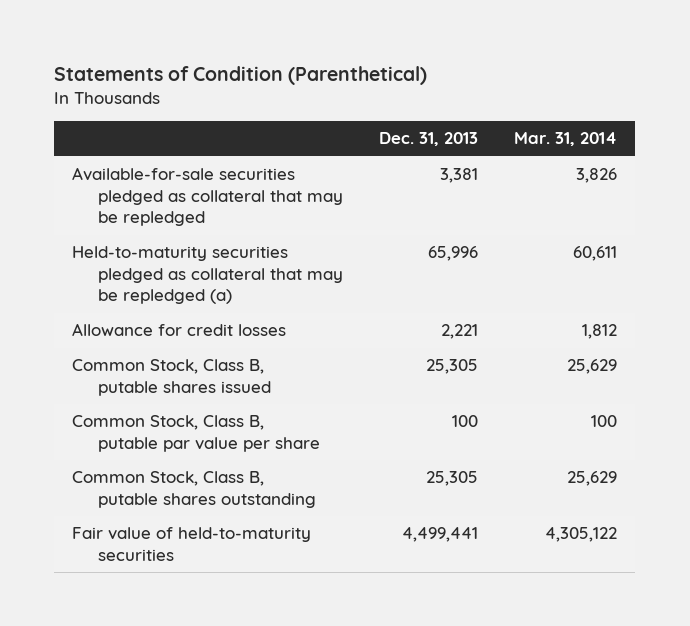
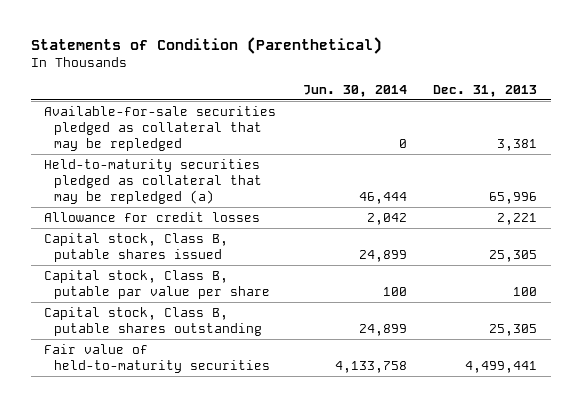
[514,132,618,147] Mar. 31, 2014 -> none
none -> [302,84,407,97] Jun. 30, 2014
[72,359,272,396] Common Stock, Class B, putable shares issued -> [44,232,229,262] Capital stock, Class B, putable shares issued
[72,415,321,452] Common Stock, Class B, putable par value per share -> [44,269,271,299] Capital stock, Class B, putable par value per share
[72,471,317,508] Common Stock, Class B, putable shares outstanding -> [44,306,263,336] Capital stock, Class B, putable shares outstanding

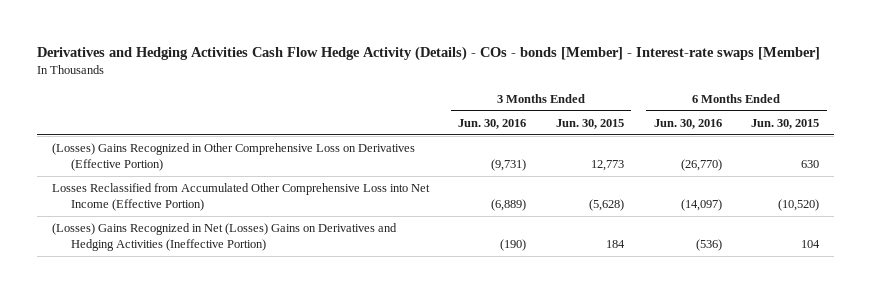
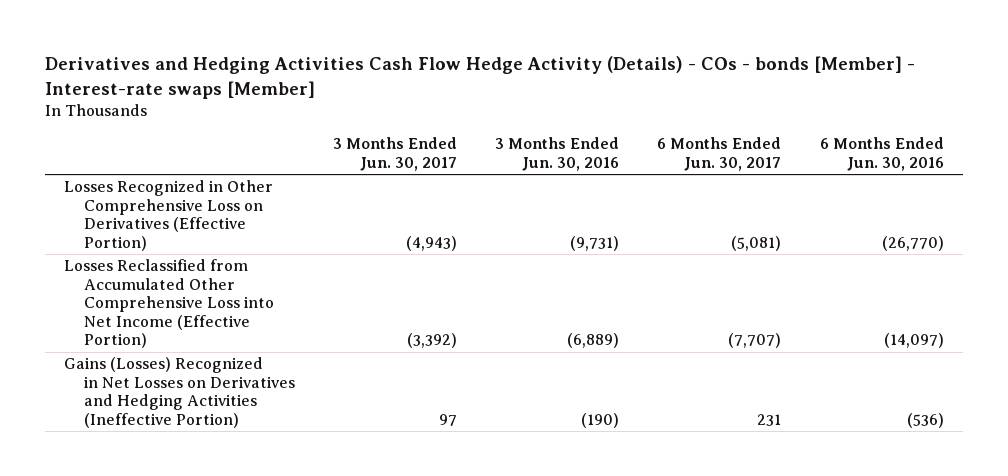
[556,118,625,129] Jun. 30, 2015 -> none
[751,118,820,129] Jun. 30, 2015 -> none
none -> [332,137,457,171] 3 Months Ended Jun. 30, 2017
none -> [657,137,782,171] 6 Months Ended Jun. 30, 2017
[51,143,415,172] (Losses) Gains Recognized in Other Comprehensive Loss on Derivatives (Effective Portion) -> [64,180,274,251] Losses Recognized in Other Comprehensive Loss on Derivatives (Effective Portion)
[51,223,397,252] (Losses) Gains Recognized in Net (Losses) Gains on Derivatives and Hedging Activities (Ineffective Portion) -> [64,357,295,428] Gains (Losses) Recognized in Net Losses on Derivatives and Hedging Activities (Ineffective Portion)

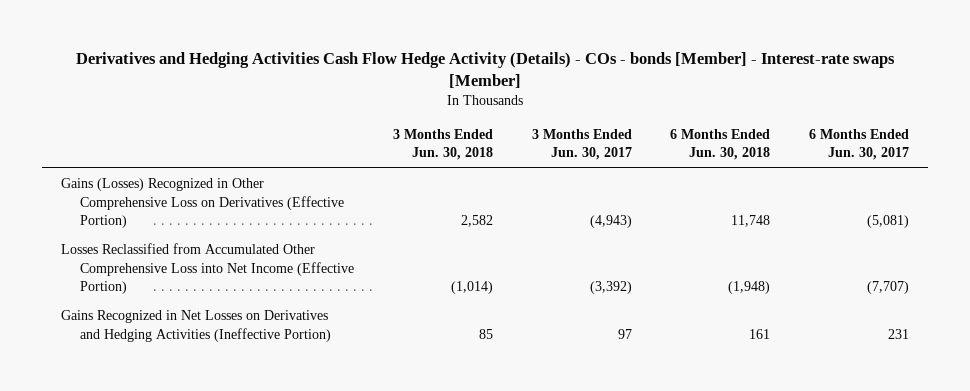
[495,137,620,171] 3 Months Ended Jun. 30, 2016 -> none
[819,137,944,171] 6 Months Ended Jun. 30, 2016 -> none
none -> [392,129,493,161] 3 Months Ended Jun. 30, 2018
none -> [670,129,771,161] 6 Months Ended Jun. 30, 2018
[64,180,274,251] Losses Recognized in Other Comprehensive Loss on Derivatives (Effective Portion) -> [61,178,345,229] Gains (Losses) Recognized in Other Comprehensive Loss on Derivatives (Effective Portion)
[64,357,295,428] Gains (Losses) Recognized in Net Losses on Derivatives and Hedging Activities (Ineffective Portion) -> [61,310,332,342] Gains Recognized in Net Losses on Derivatives and Hedging Activities (Ineffective Portion)

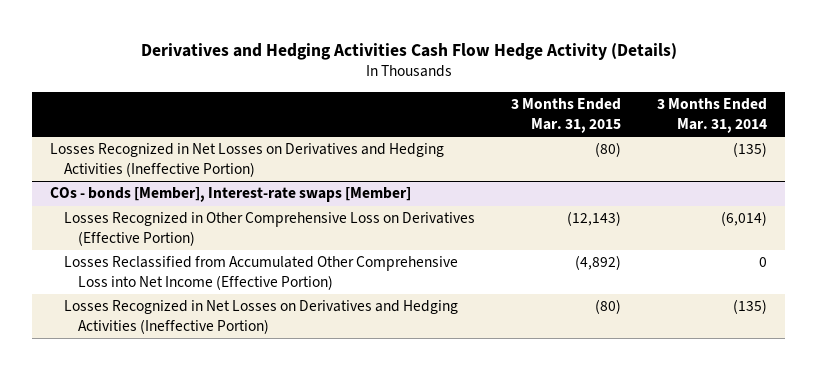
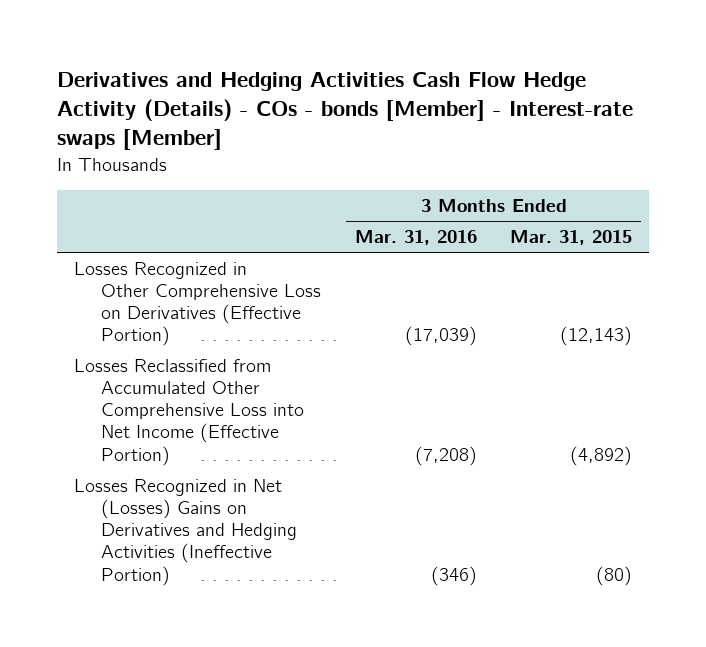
[140,42,677,60] Derivatives and Hedging Activities Cash Flow Hedge Activity (Details) -> [57,71,634,151] Derivatives and Hedging Activities Cash Flow Hedge Activity (Details) - COs - bonds [Member] - Interest-rate swaps [Member]
[657,98,768,134] 3 Months Ended Mar. 31, 2014 -> none
none -> [354,230,477,246] Mar. 31, 2016
[49,143,444,178] Losses Recognized in Net Losses on Derivatives and Hedging Activities (Ineffective Portion) -> none
[49,187,411,203] COs - bonds [Member], Interest-rate swaps [Member] -> none
[64,300,459,335] Losses Recognized in Net Losses on Derivatives and Hedging Activities (Ineffective Portion) -> [74,479,298,586] Losses Recognized in Net (Losses) Gains on Derivatives and Hedging Activities (Ineffective Portion)

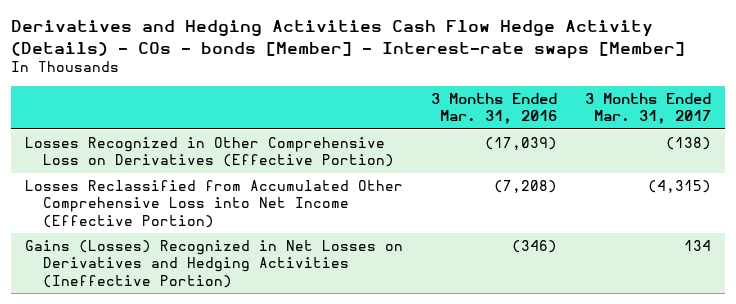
[510,230,633,246] Mar. 31, 2015 -> none
none -> [584,92,711,125] 3 Months Ended Mar. 31, 2017
[74,479,298,586] Losses Recognized in Net (Losses) Gains on Derivatives and Hedging Activities (Ineffective Portion) -> [24,239,403,288] Gains (Losses) Recognized in Net Losses on Derivatives and Hedging Activities (Ineffective Portion)

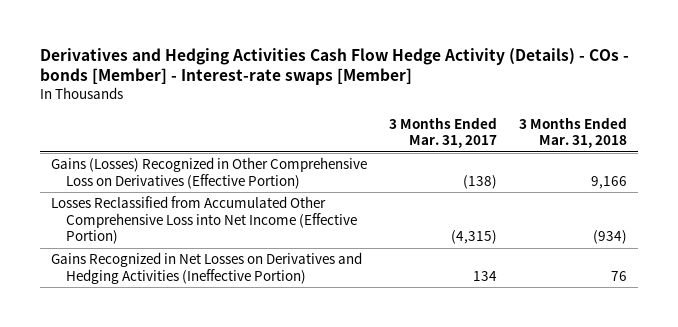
[430,92,557,125] 3 Months Ended Mar. 31, 2016 -> none
none -> [518,116,627,149] 3 Months Ended Mar. 31, 2018
[24,136,395,168] Losses Recognized in Other Comprehensive Loss on Derivatives (Effective Portion) -> [51,157,368,189] Gains (Losses) Recognized in Other Comprehensive Loss on Derivatives (Effective Portion)
[24,239,403,288] Gains (Losses) Recognized in Net Losses on Derivatives and Hedging Activities (Ineffective Portion) -> [51,252,363,284] Gains Recognized in Net Losses on Derivatives and Hedging Activities (Ineffective Portion)

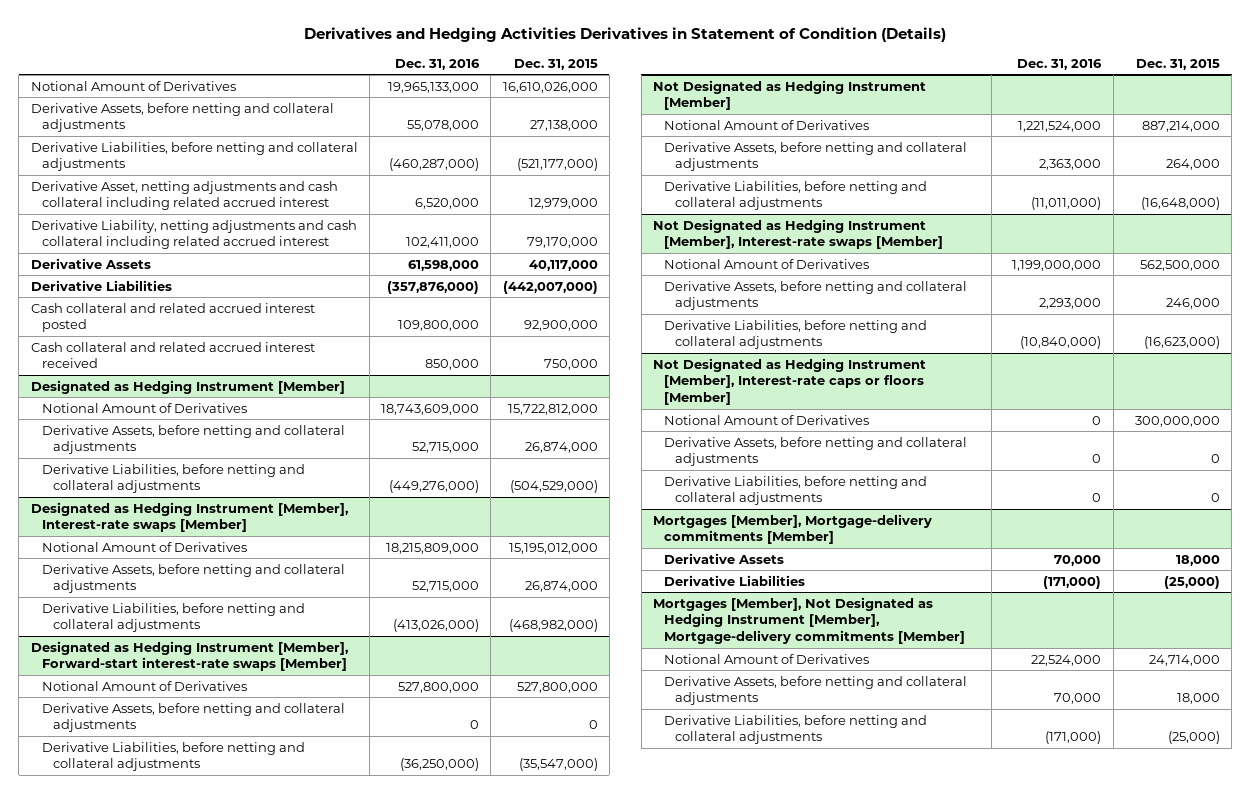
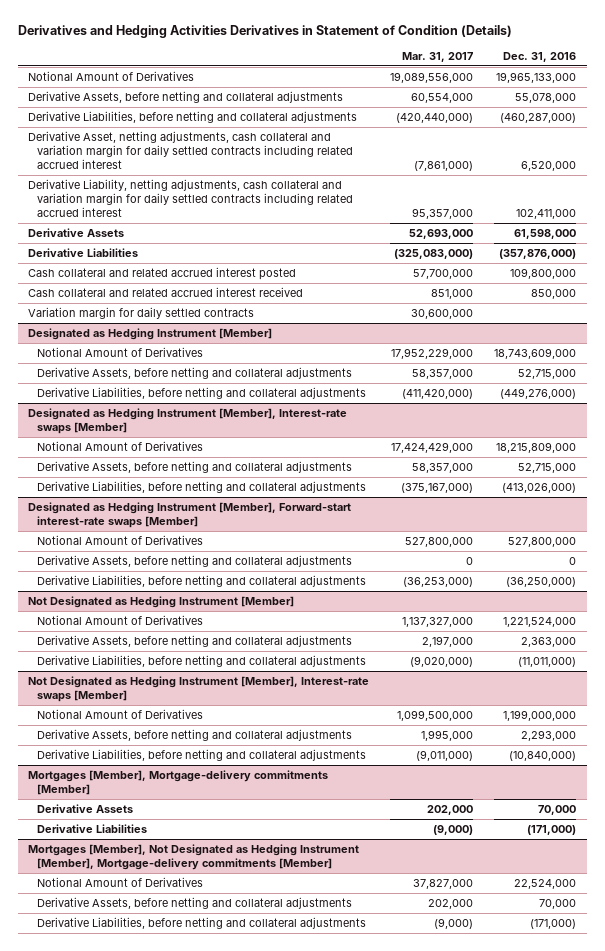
[513,58,598,70] Dec. 31, 2015 -> none
none -> [402,51,474,62] Mar. 31, 2017
[30,180,338,211] Derivative Asset, netting adjustments and cash collateral including related accrued interest -> [28,130,353,169] Derivative Asset, netting adjustments, cash collateral and variation margin for daily settled contracts including related accrued interest
[30,219,357,250] Derivative Liability, netting adjustments and cash collateral including related accrued interest -> [28,178,353,217] Derivative Liability, netting adjustments, cash collateral and variation margin for daily settled contracts including related accrued interest
none -> [28,306,255,319] Variation margin for daily settled contracts
[653,357,927,406] Not Designated as Hedging Instrument [Member], Interest-rate caps or floors [Member] -> none
[664,414,870,425] Notional Amount of Derivatives -> none
[664,436,968,467] Derivative Assets, before netting and collateral adjustments -> none
[664,475,928,506] Derivative Liabilities, before netting and collateral adjustments -> none

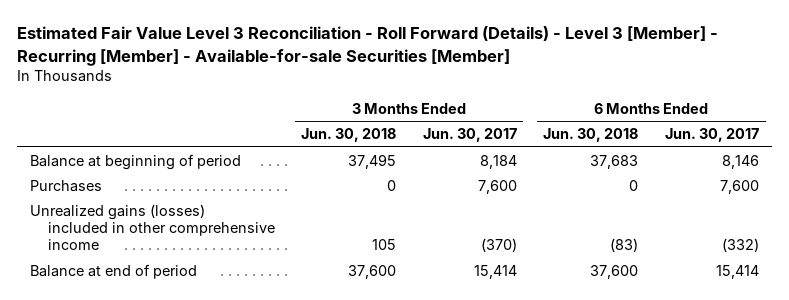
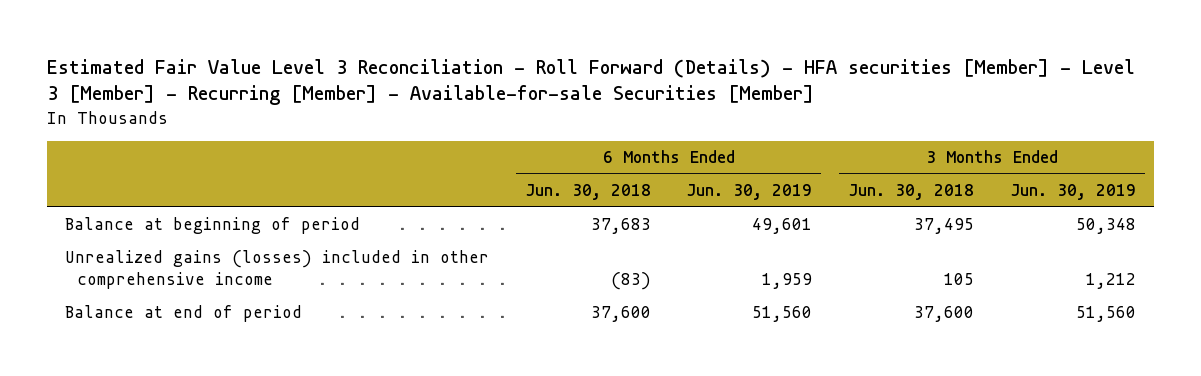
[16,26,718,66] Estimated Fair Value Level 3 Reconciliation - Roll Forward (Details) - Level 3 [Member] - Recurring [Member] - Available-for-sale Securities [Member] -> [47,58,1136,106] Estimated Fair Value Level 3 Reconciliation - Roll Forward (Details) - HFA securities [Member] - Level 3 [Member] - Recurring [Member] - Available-for-sale Securities [Member]
[422,128,517,143] Jun. 30, 2017 -> none
[664,128,759,143] Jun. 30, 2017 -> none
none -> [686,184,813,201] Jun. 30, 2019
none -> [1009,184,1136,201] Jun. 30, 2019
[30,180,103,193] Purchases -> none

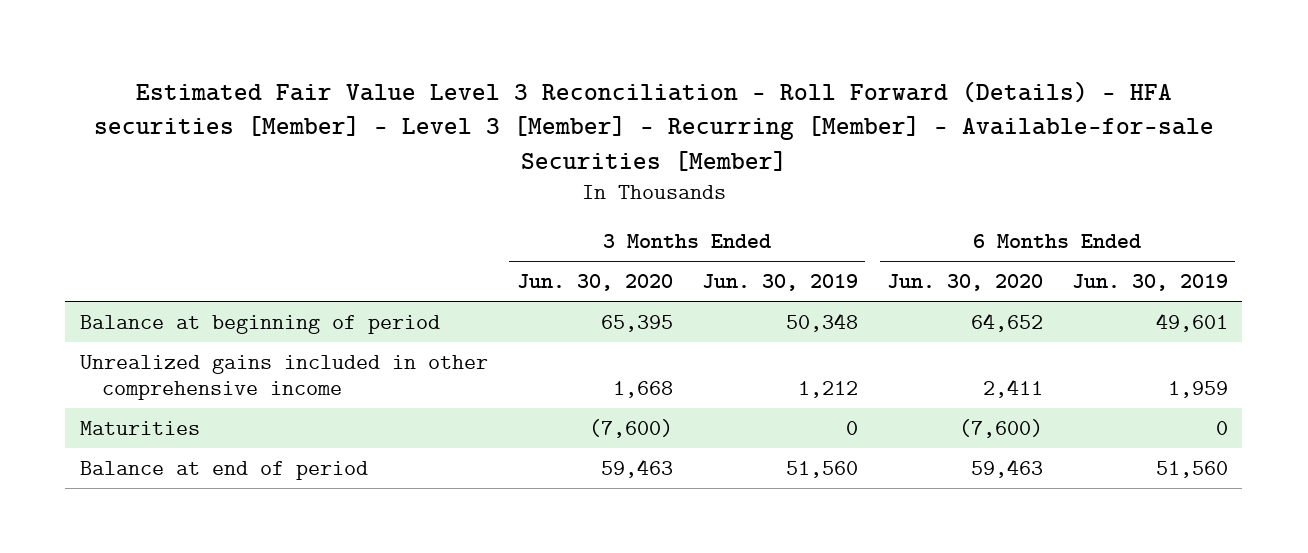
[524,184,651,201] Jun. 30, 2018 -> none
[848,184,975,201] Jun. 30, 2018 -> none
none -> [516,274,673,292] Jun. 30, 2020
none -> [886,274,1043,292] Jun. 30, 2020
[65,250,490,289] Unrealized gains (losses) included in other comprehensive income -> [79,354,488,401] Unrealized gains included in other comprehensive income
none -> [79,420,200,435] Maturities

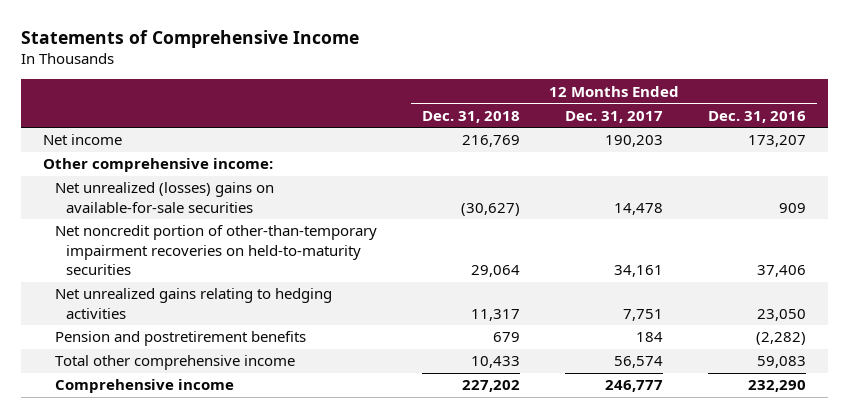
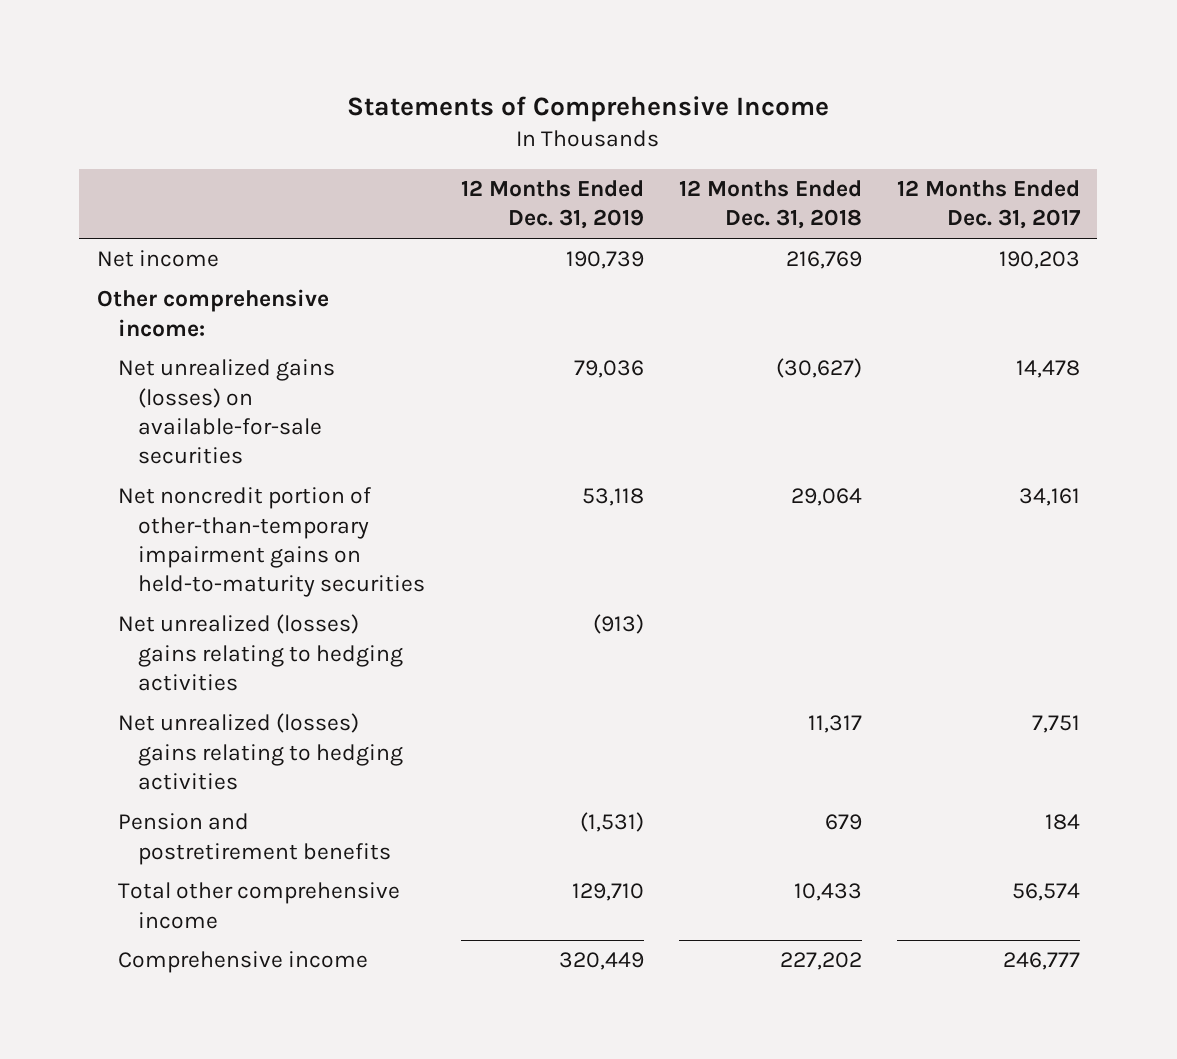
[707,110,806,123] Dec. 31, 2016 -> none
none -> [460,180,644,230] 12 Months Ended Dec. 31, 2019
[54,182,274,213] Net unrealized (losses) gains on available-for-sale securities -> [117,359,335,465] Net unrealized gains (losses) on available-for-sale securities
[54,225,377,276] Net noncredit portion of other-than-temporary impairment recoveries on held-to-maturity securities -> [117,487,426,598] Net noncredit portion of other-than-temporary impairment gains on held-to-maturity securities
none -> [117,614,404,691] Net unrealized (losses) gains relating to hedging activities
[54,288,332,319] Net unrealized gains relating to hedging activities -> [117,713,404,790] Net unrealized (losses) gains relating to hedging activities

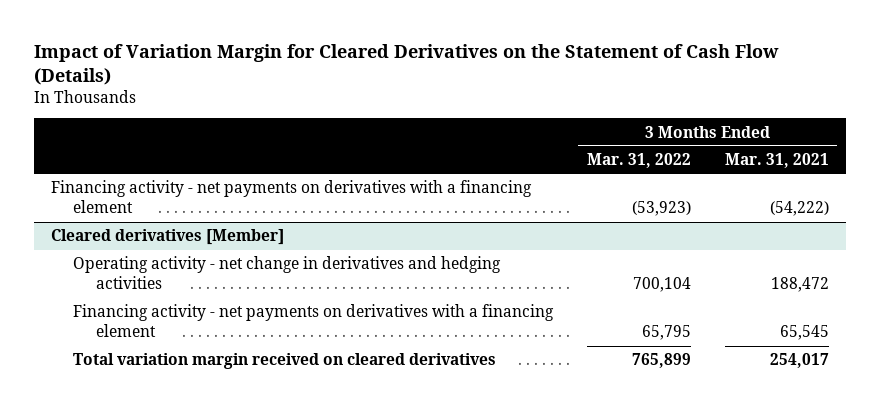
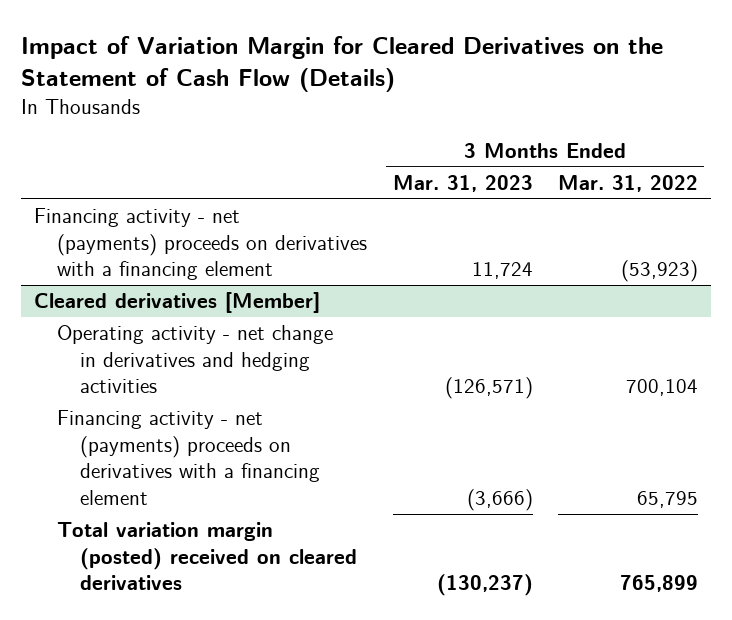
[724,153,829,169] Mar. 31, 2021 -> none
none -> [392,174,533,192] Mar. 31, 2023
[50,180,532,214] Financing activity - net payments on derivatives with a financing element -> [34,208,368,281] Financing activity - net (payments) proceeds on derivatives with a financing element
[73,304,555,338] Financing activity - net payments on derivatives with a financing element -> [57,410,321,505] Financing activity - net (payments) proceeds on derivatives with a financing element
[73,353,497,370] Total variation margin received on cleared derivatives -> [57,522,358,591] Total variation margin (posted) received on cleared derivatives

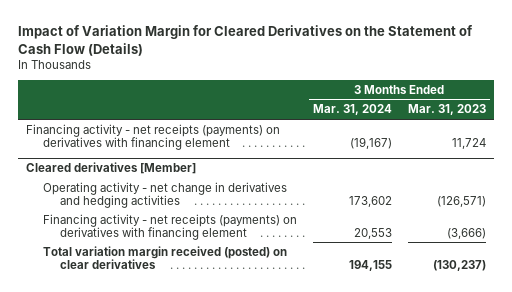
[557,174,698,192] Mar. 31, 2022 -> none
none -> [312,104,392,116] Mar. 31, 2024
[34,208,368,281] Financing activity - net (payments) proceeds on derivatives with a financing element -> [26,123,281,150] Financing activity - net receipts (payments) on derivatives with financing element
[57,410,321,505] Financing activity - net (payments) proceeds on derivatives with a financing element -> [43,213,298,240] Financing activity - net receipts (payments) on derivatives with financing element
[57,522,358,591] Total variation margin (posted) received on cleared derivatives -> [43,245,288,269] Total variation margin received (posted) on clear derivatives

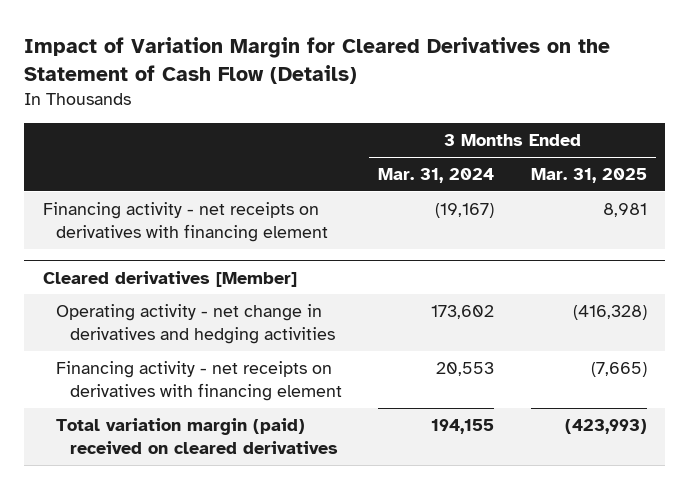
[407,104,486,116] Mar. 31, 2023 -> none
none -> [530,168,647,184] Mar. 31, 2025
[26,123,281,150] Financing activity - net receipts (payments) on derivatives with financing element -> [42,202,329,243] Financing activity - net receipts on derivatives with financing element
[43,213,298,240] Financing activity - net receipts (payments) on derivatives with financing element -> [56,361,343,402] Financing activity - net receipts on derivatives with financing element
[43,245,288,269] Total variation margin received (posted) on clear derivatives -> [56,418,339,455] Total variation margin (paid) received on cleared derivatives

